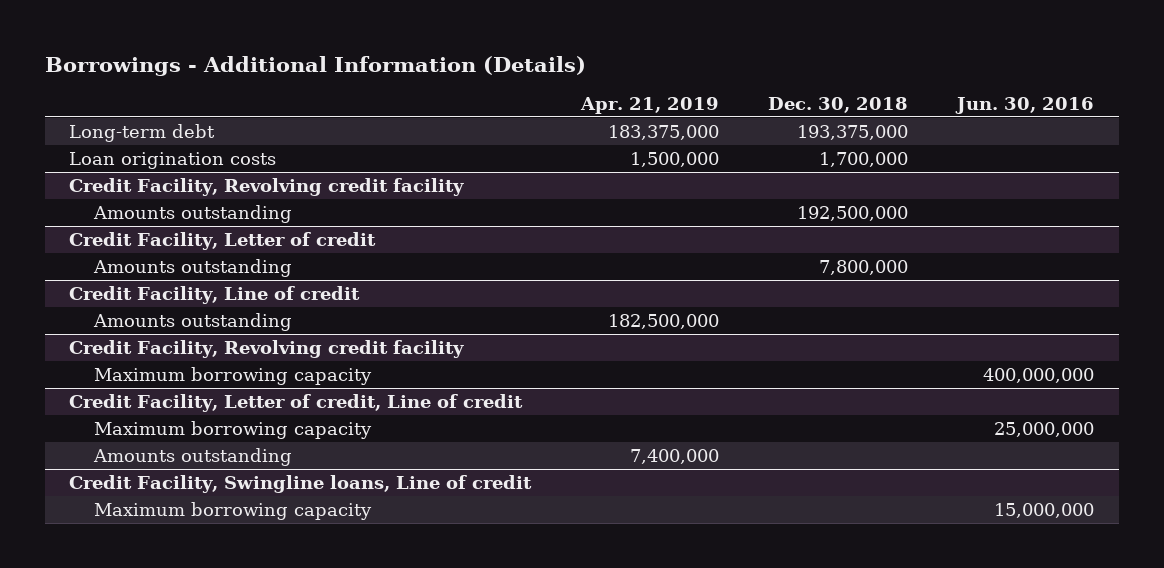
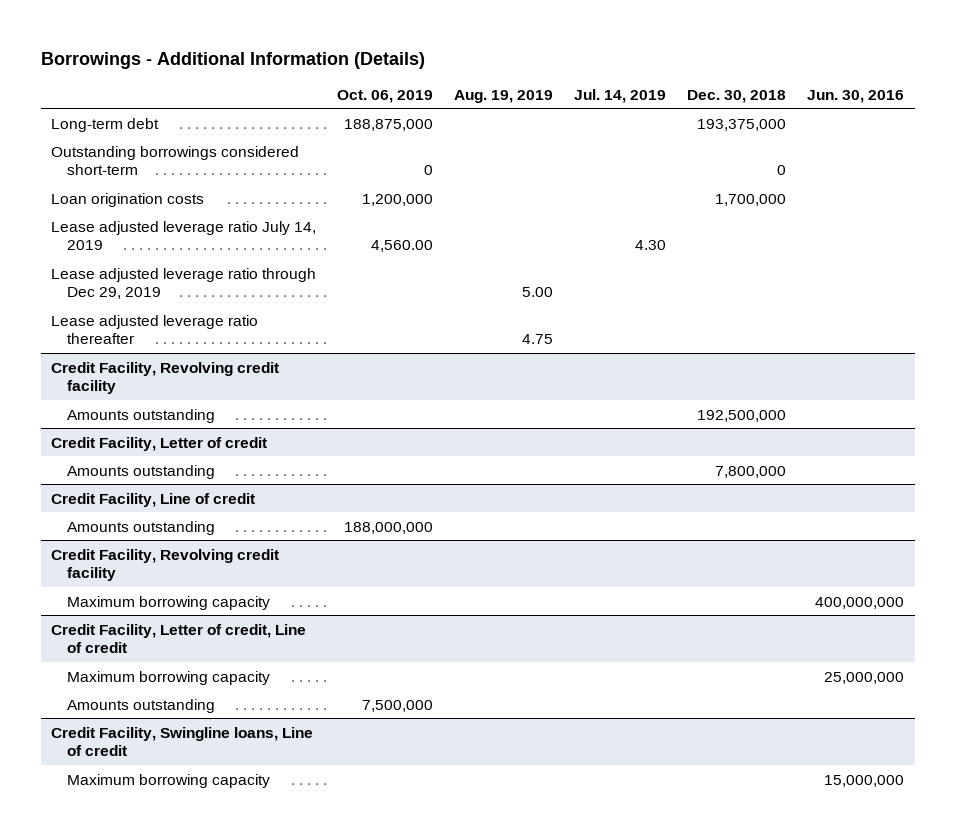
[579,96,719,114] Apr. 21, 2019 -> none
none -> [337,89,434,103] Oct. 06, 2019
none -> [454,89,554,103] Aug. 19, 2019
none -> [574,88,667,103] Jul. 14, 2019
none -> [51,145,300,175] Outstanding borrowings considered short-term
none -> [51,220,317,250] Lease adjusted leverage ratio July 14, 2019
none -> [51,267,317,299] Lease adjusted leverage ratio through Dec 29, 2019
none -> [51,314,259,344] Lease adjusted leverage ratio thereafter

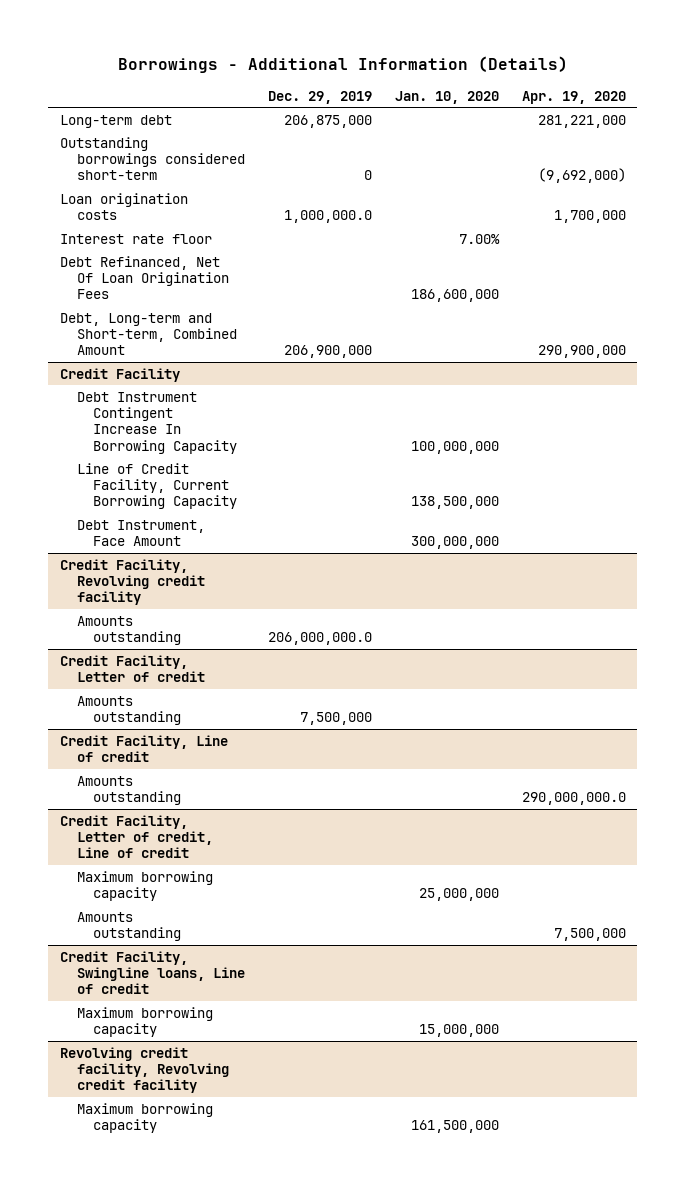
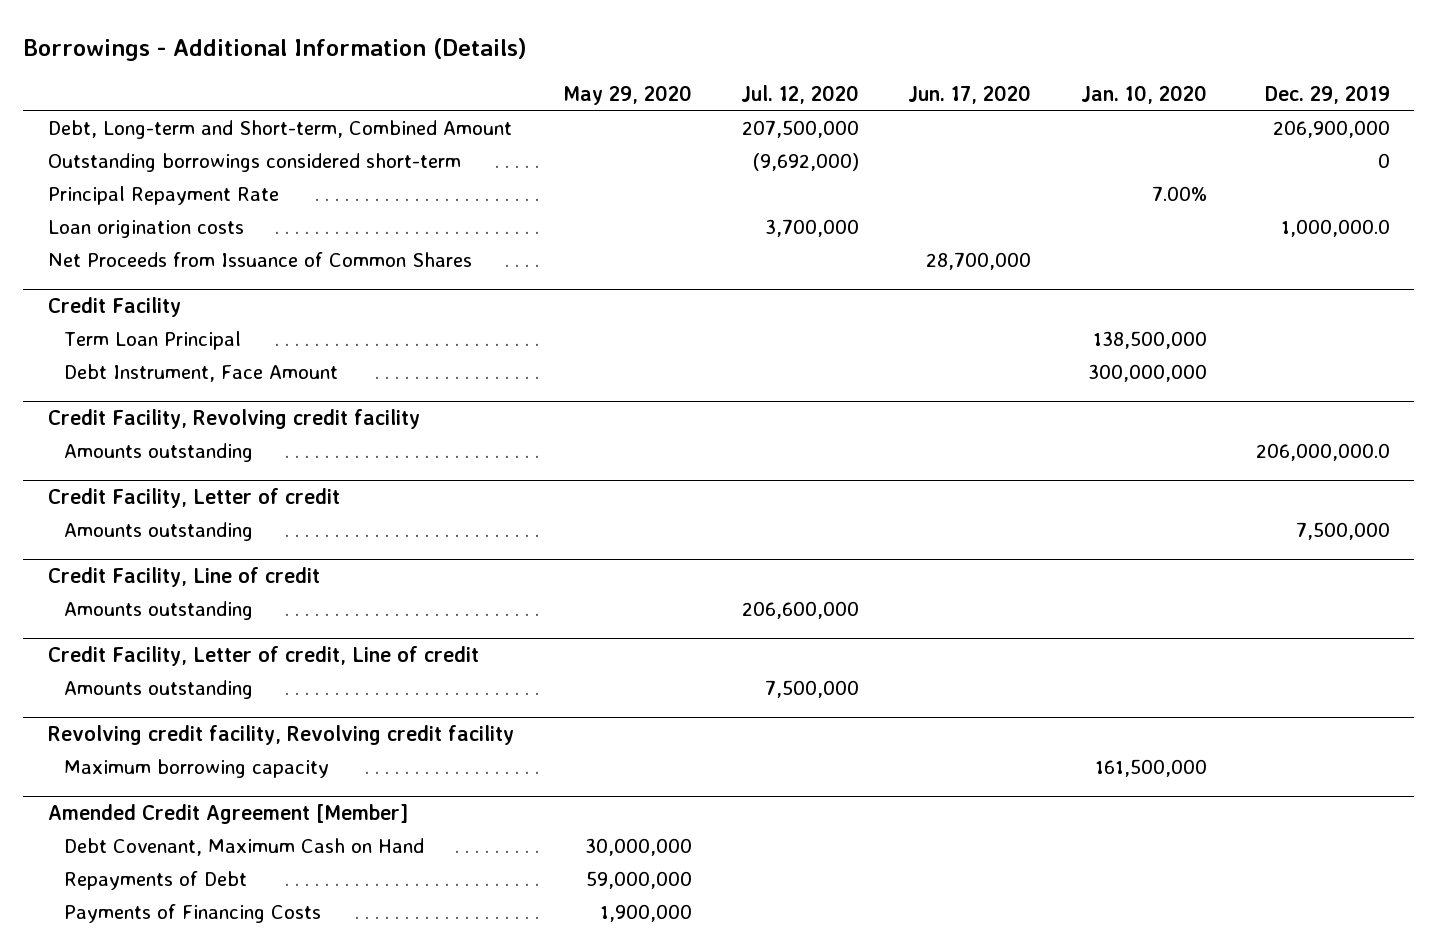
[521,90,626,104] Apr. 19, 2020 -> none
none -> [563,84,693,105] May 29, 2020
none -> [741,84,860,104] Jul. 12, 2020
none -> [908,84,1032,104] Jun. 17, 2020
[59,114,172,128] Long-term debt -> none
[59,312,237,356] Debt, Long-term and Short-term, Combined Amount -> [47,119,512,139] Debt, Long-term and Short-term, Combined Amount
none -> [47,185,279,205] Principal Repayment Rate
[59,233,212,244] Interest rate floor -> none
[59,255,229,300] Debt Refinanced, Net Of Loan Origination Fees -> none
none -> [47,251,472,267] Net Proceeds from Issuance of Common Shares
[76,391,238,454] Debt Instrument Contingent Increase In Borrowing Capacity -> none
[76,462,238,510] Line of Credit Facility, Current Borrowing Capacity -> [63,330,241,350] Term Loan Principal
[76,870,213,902] Maximum borrowing capacity -> none
[59,950,245,995] Credit Facility, Swingline loans, Line of credit -> none
[76,1006,213,1038] Maximum borrowing capacity -> none
none -> [47,803,408,824] Amended Credit Agreement [Member]
none -> [63,837,424,856] Debt Covenant, Maximum Cash on Hand
none -> [63,870,247,890] Repayments of Debt
none -> [63,903,321,923] Payments of Financing Costs

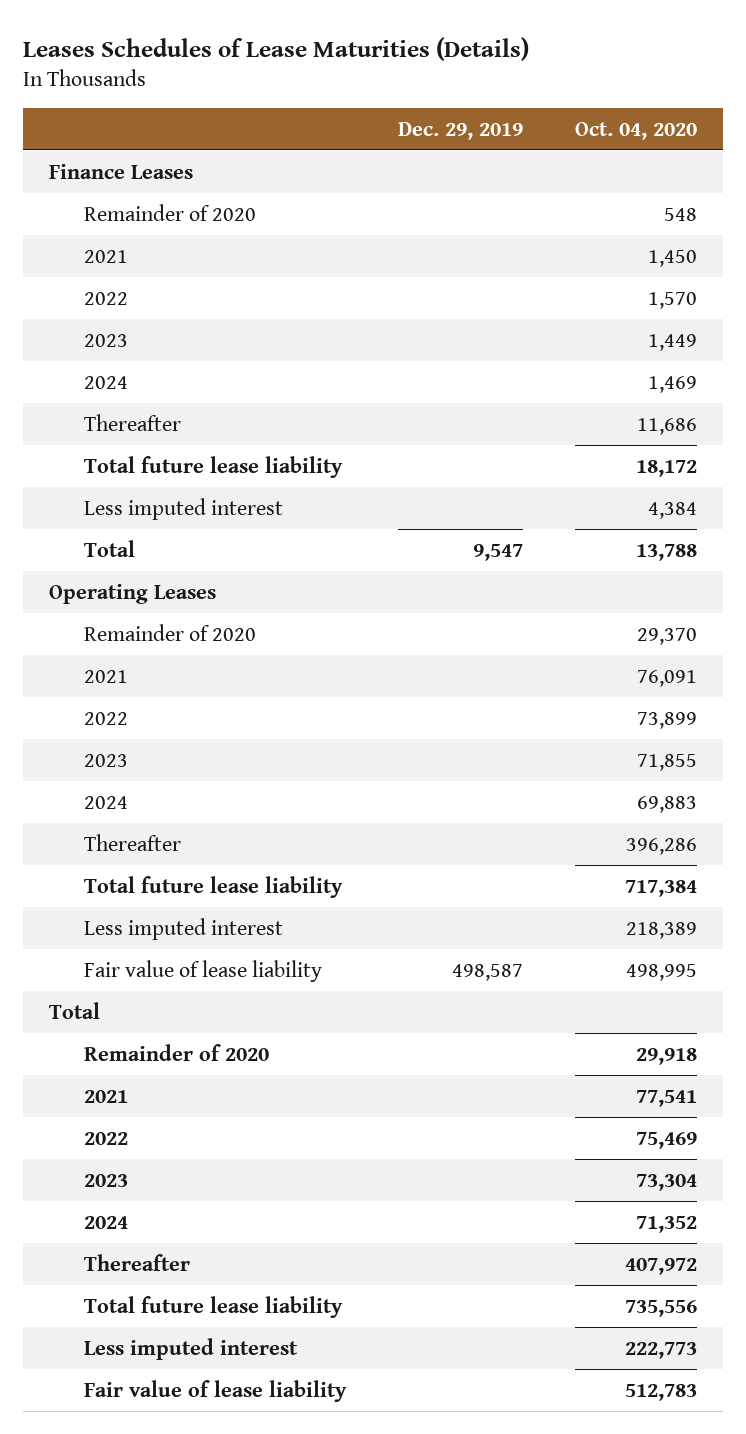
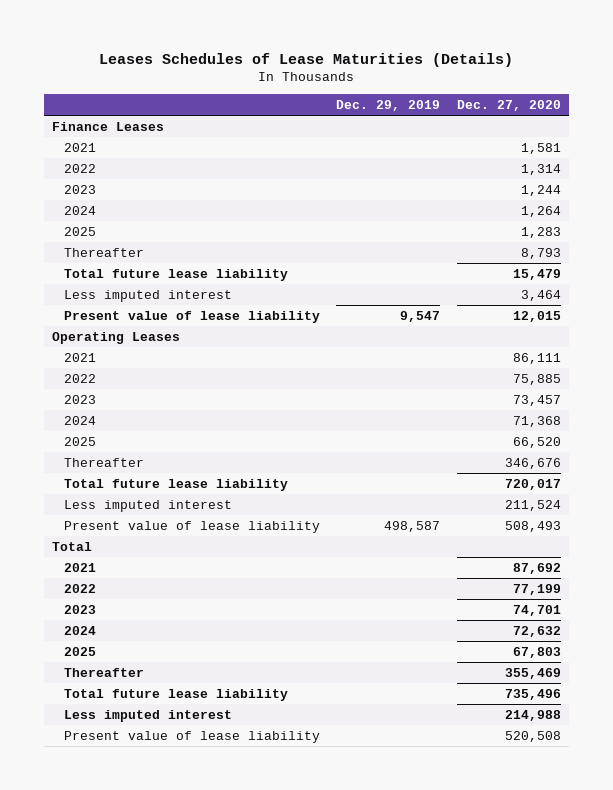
[575,121,698,140] Oct. 04, 2020 -> none
none -> [456,99,561,111] Dec. 27, 2020
[83,203,256,221] Remainder of 2020 -> none
none -> [64,226,97,236] 2025
[83,539,135,557] Total -> [64,310,321,323] Present value of lease liability
[83,623,256,641] Remainder of 2020 -> none
none -> [64,436,97,446] 2025
[83,959,322,982] Fair value of lease liability -> [64,520,321,533] Present value of lease liability
[83,1043,269,1061] Remainder of 2020 -> none
none -> [64,646,97,656] 2025
[83,1379,347,1402] Fair value of lease liability -> [64,730,321,743] Present value of lease liability

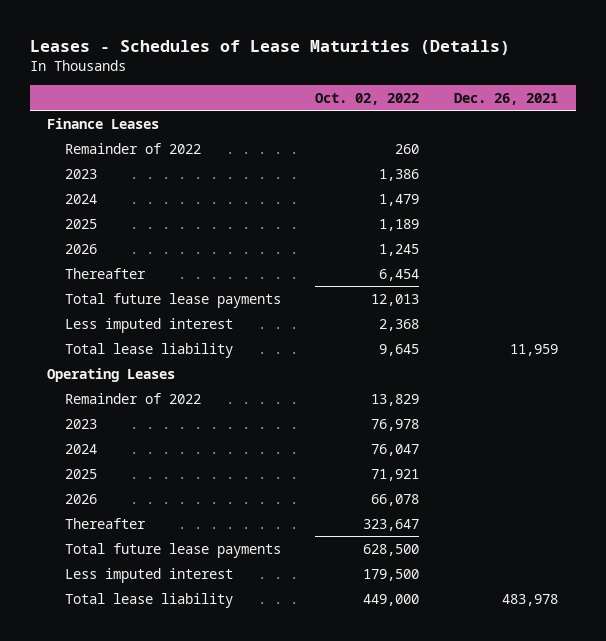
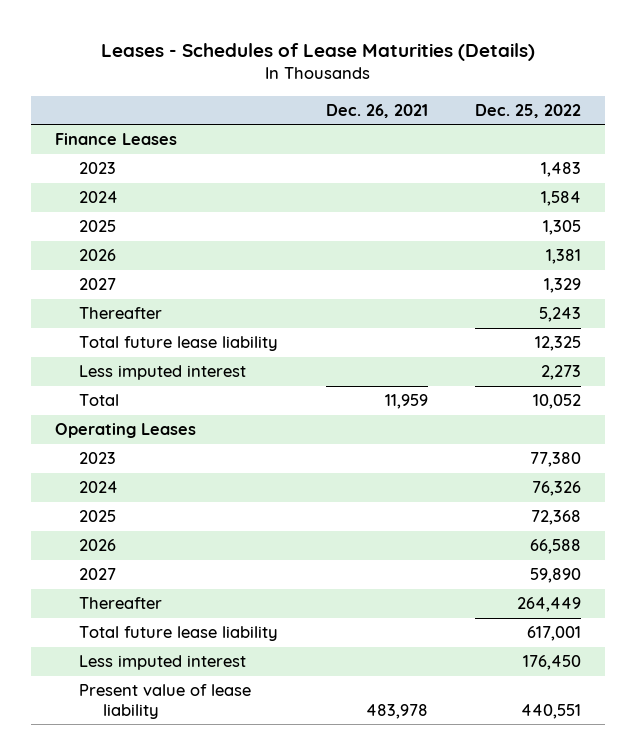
[315,92,420,105] Oct. 02, 2022 -> none
none -> [475,103,582,118] Dec. 25, 2022
[64,142,201,154] Remainder of 2022 -> none
none -> [78,278,116,291] 2027
[64,292,281,308] Total future lease payments -> [78,336,278,352] Total future lease liability
[64,342,233,358] Total lease liability -> [78,394,119,407] Total
[64,392,201,404] Remainder of 2022 -> none
none -> [78,568,116,581] 2027
[64,542,281,558] Total future lease payments -> [78,626,278,642] Total future lease liability
[64,592,233,608] Total lease liability -> [78,684,251,719] Present value of lease liability

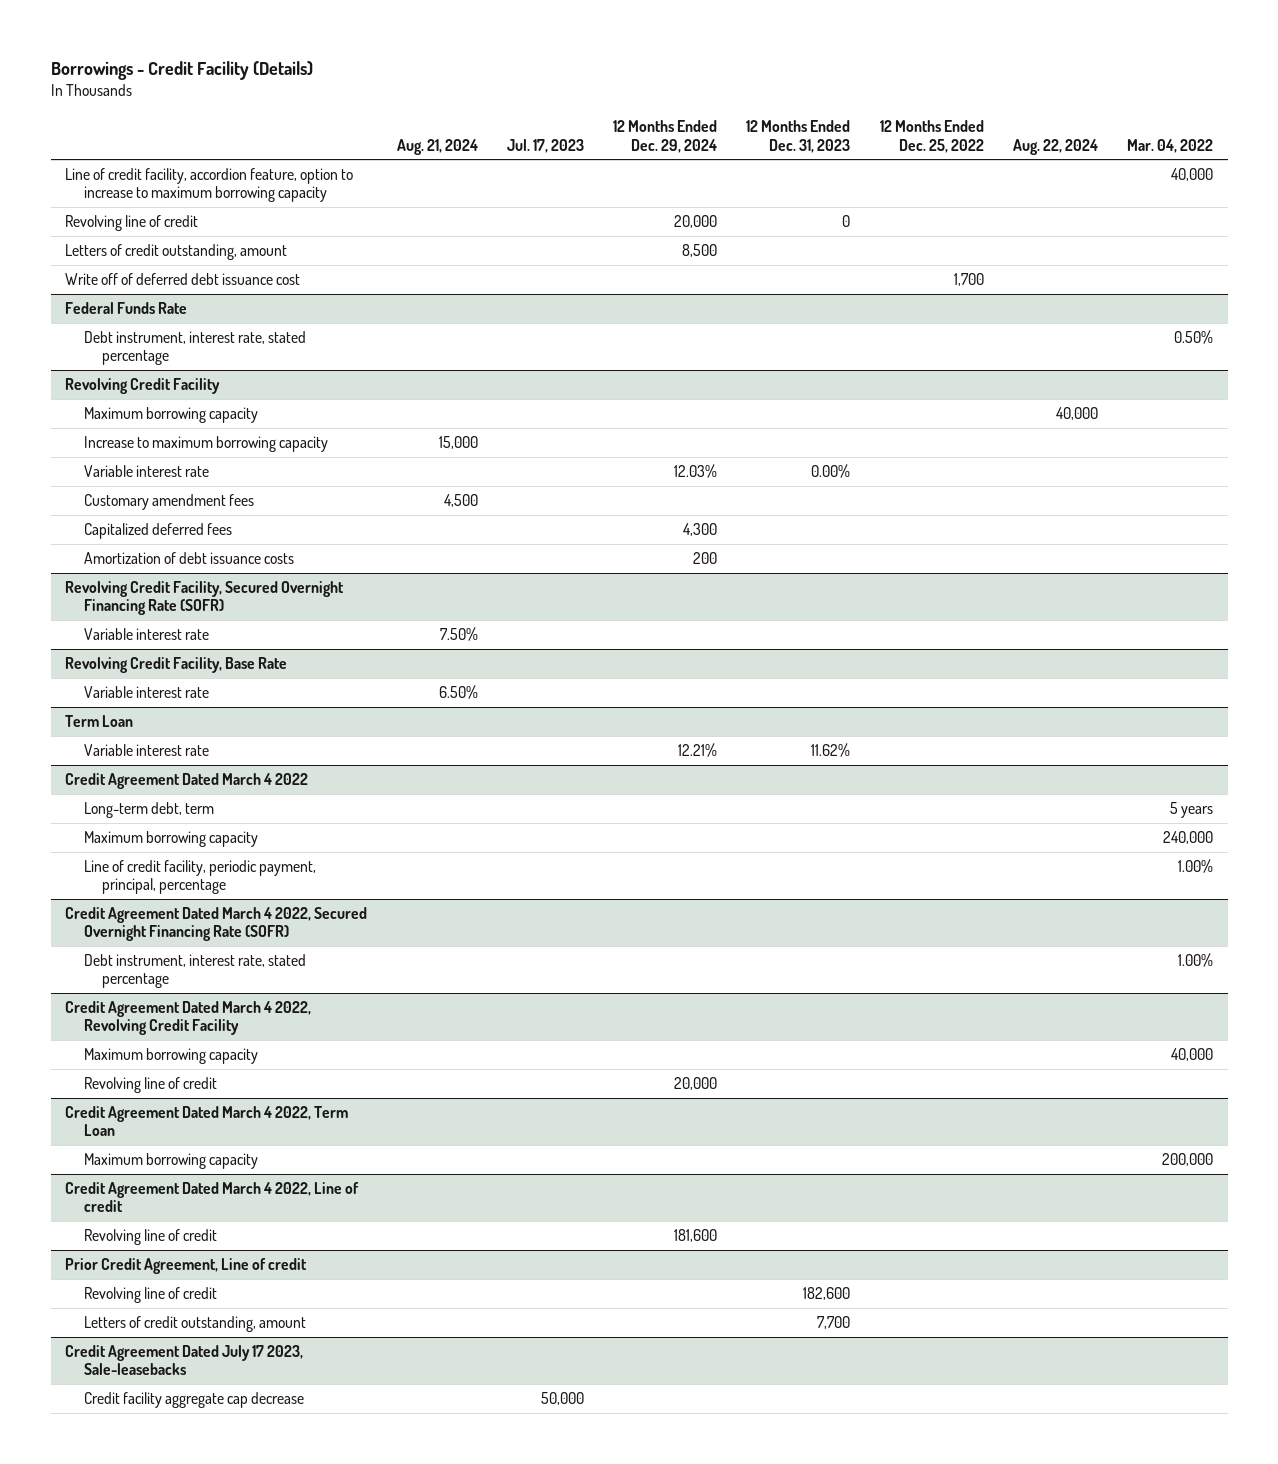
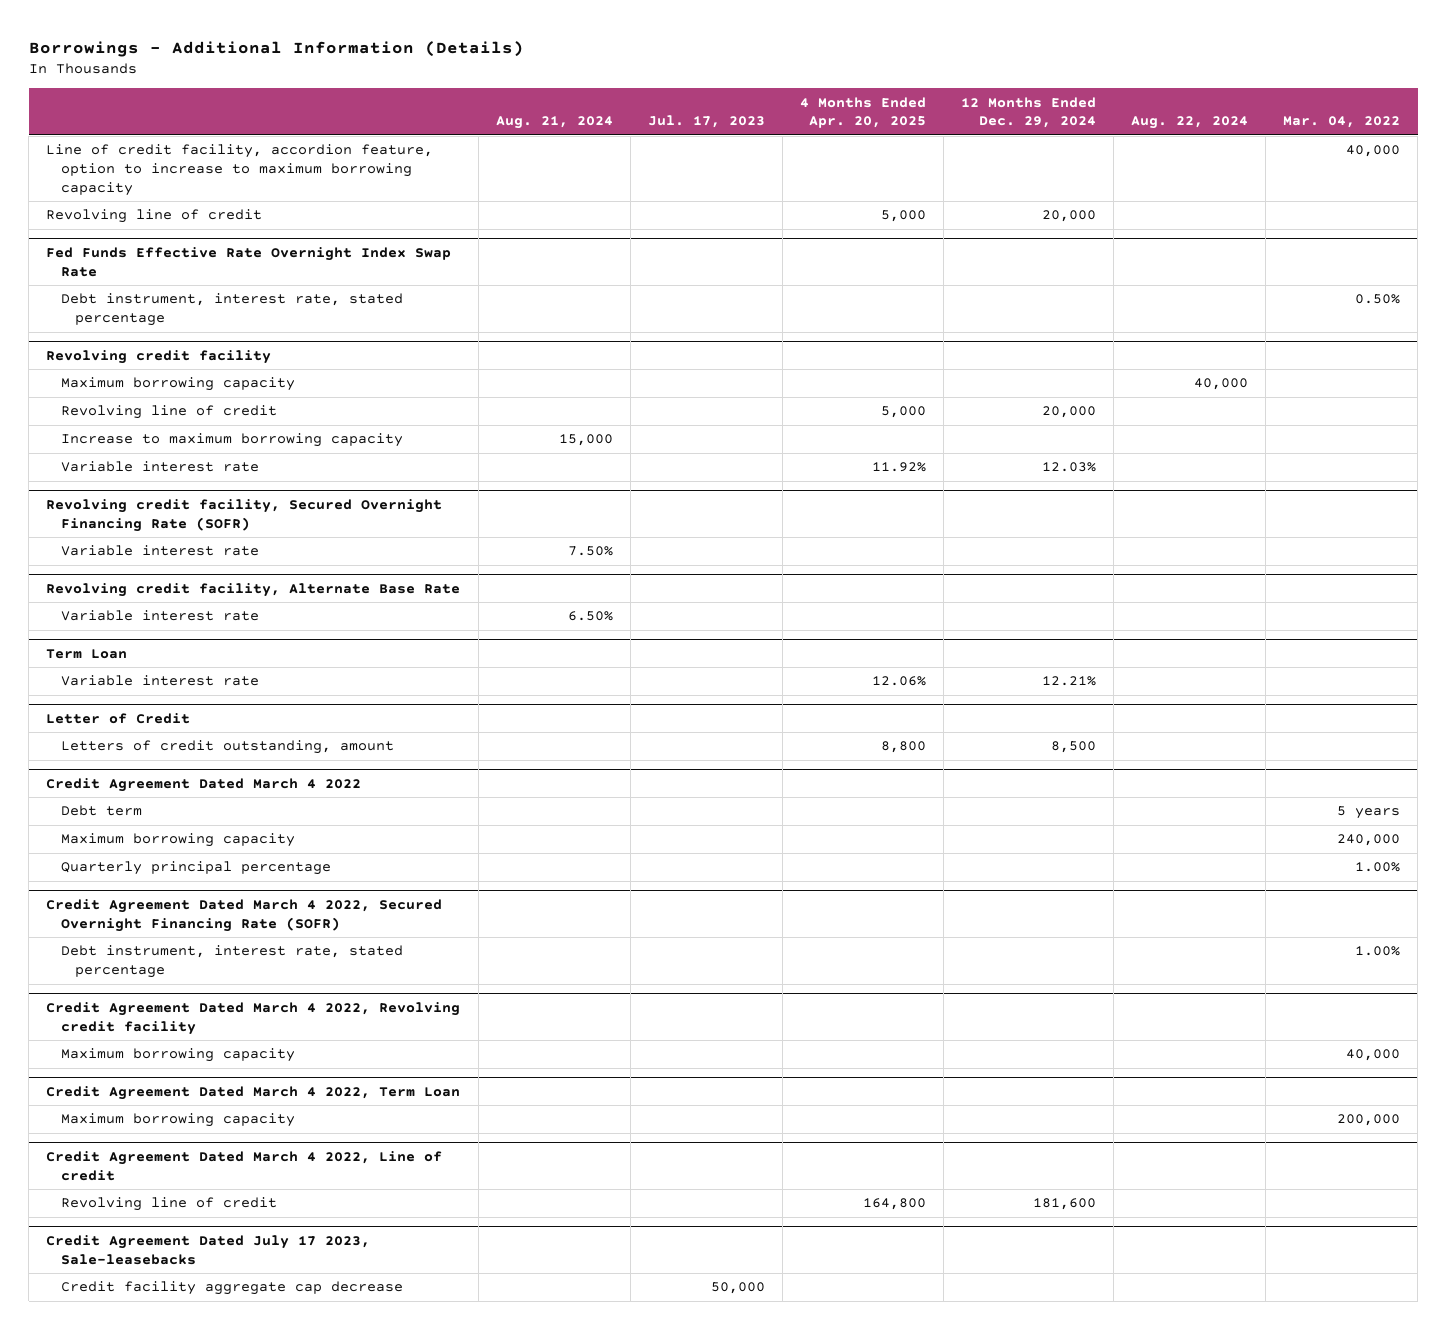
[50,61,313,81] Borrowings - Credit Facility (Details) -> [28,40,524,57] Borrowings - Additional Information (Details)
[746,120,851,153] 12 Months Ended Dec. 31, 2023 -> none
[879,120,984,153] 12 Months Ended Dec. 25, 2022 -> none
none -> [799,96,926,129] 4 Months Ended Apr. 20, 2025
[65,244,288,261] Letters of credit outstanding, amount -> none
[65,273,301,286] Write off of deferred debt issuance cost -> none
[65,302,188,315] Federal Funds Rate -> [46,246,452,277] Fed Funds Effective Rate Overnight Index Swap Rate
[65,378,221,395] Revolving Credit Facility -> [46,349,272,364] Revolving credit facility
none -> [60,405,277,420] Revolving line of credit
[83,494,254,511] Customary amendment fees -> none
[83,523,232,540] Capitalized deferred fees -> none
[83,552,294,565] Amortization of debt issuance costs -> none
[65,581,345,616] Revolving Credit Facility, Secured Overnight Financing Rate (SOFR) -> [46,498,443,532] Revolving credit facility, Secured Overnight Financing Rate (SOFR)
[65,657,288,674] Revolving Credit Facility, Base Rate -> [46,582,461,597] Revolving credit facility, Alternate Base Rate
none -> [46,712,191,724] Letter of Credit
none -> [60,740,394,755] Letters of credit outstanding, amount
[83,802,214,819] Long-term debt, term -> [60,805,142,817] Debt term
[83,860,316,895] Line of credit facility, periodic payment, principal, percentage -> [60,861,331,876] Quarterly principal percentage
[65,1001,312,1036] Credit Agreement Dated March 4 2022, Revolving Credit Facility -> [46,1001,461,1035] Credit Agreement Dated March 4 2022, Revolving credit facility
[83,1077,217,1094] Revolving line of credit -> none
[65,1258,308,1275] Prior Credit Agreement, Line of credit -> none
[83,1287,217,1304] Revolving line of credit -> none
[83,1316,306,1333] Letters of credit outstanding, amount -> none

